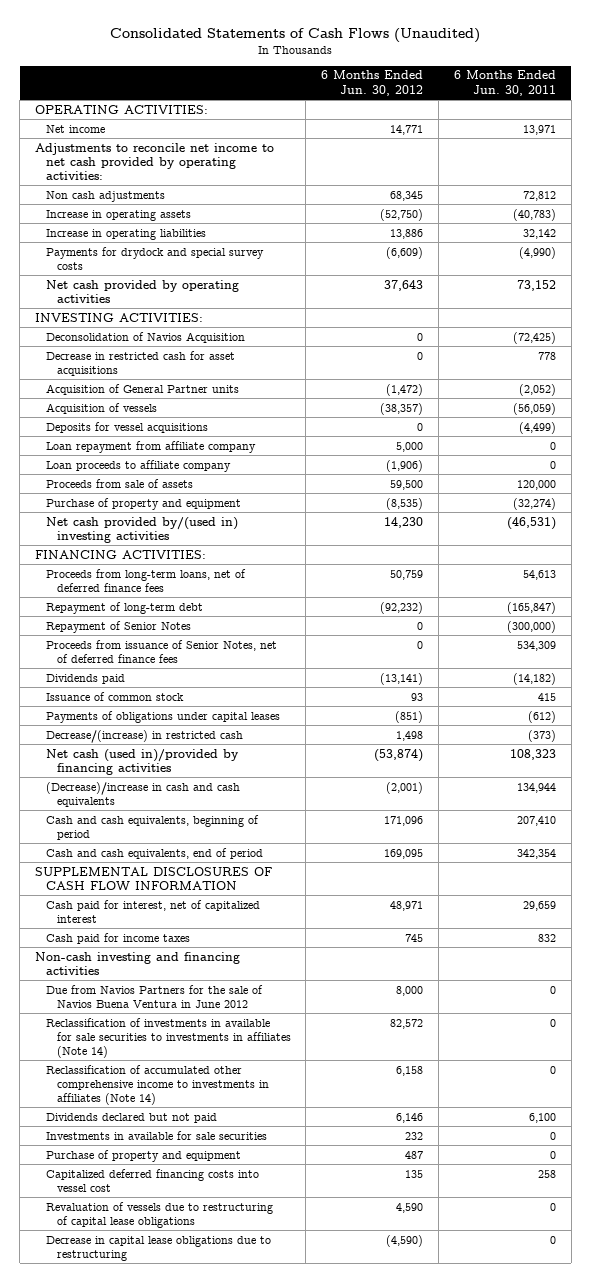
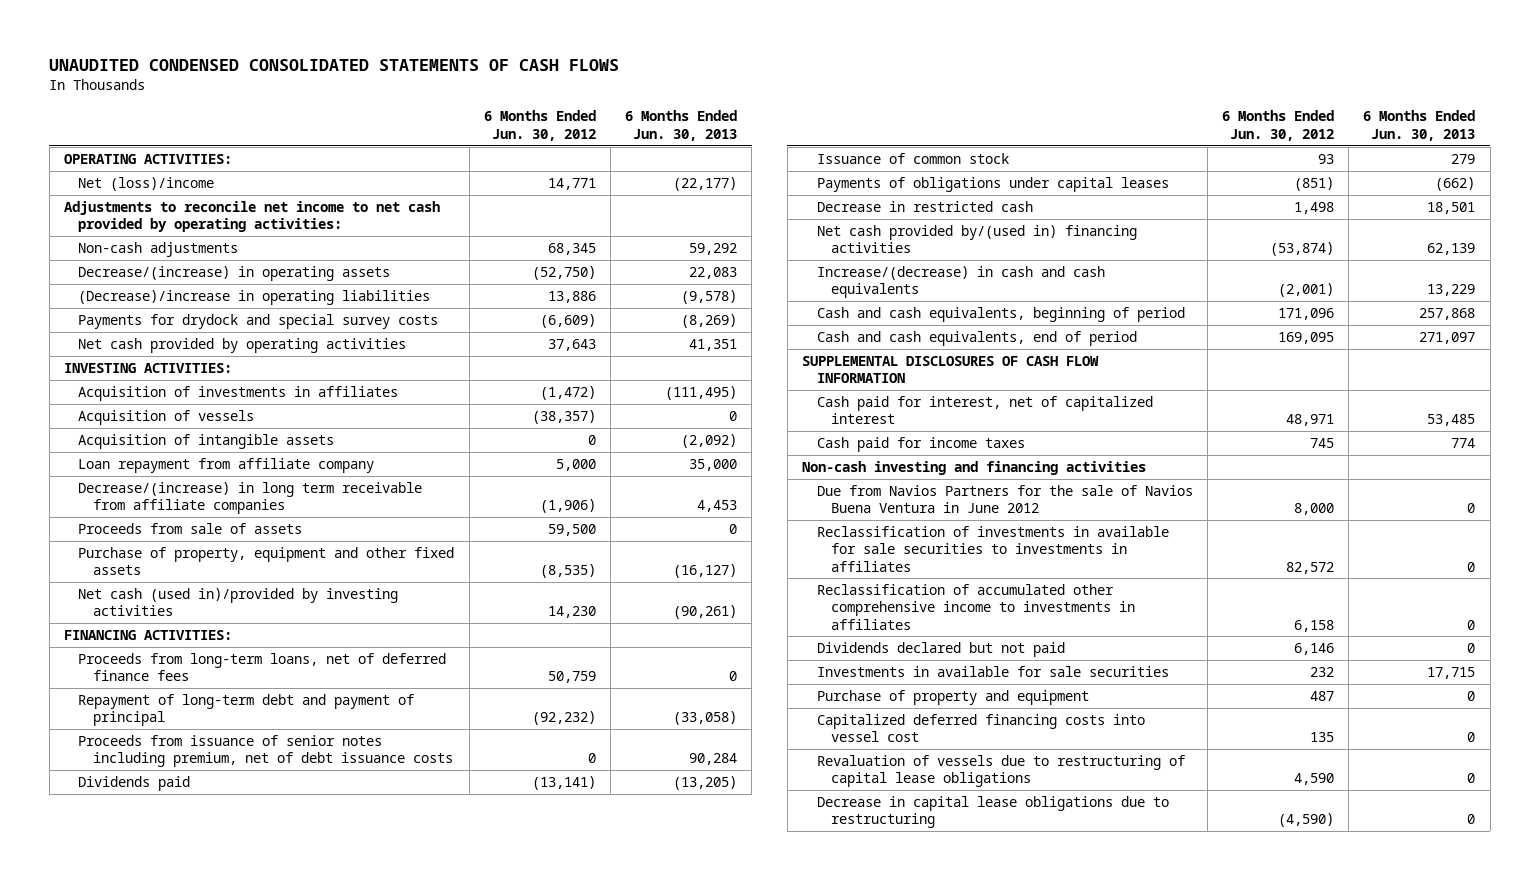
[110,28,481,44] Consolidated Statements of Cash Flows (Unaudited) -> [49,59,620,72] UNAUDITED CONDENSED CONSOLIDATED STATEMENTS OF CASH FLOWS
[453,70,556,96] 6 Months Ended Jun. 30, 2011 -> none
none -> [625,110,738,141] 6 Months Ended Jun. 30, 2013
[45,124,105,133] Net income -> [78,177,215,192] Net (loss)/income
[45,190,165,202] Non cash adjustments -> [78,242,239,258] Non-cash adjustments
[45,209,191,221] Increase in operating assets -> [78,266,391,282] Decrease/(increase) in operating assets
[45,228,206,240] Increase in operating liabilities -> [78,290,431,306] (Decrease)/increase in operating liabilities
[45,331,245,343] Deconsolidation of Navios Acquisition -> none
[45,350,235,376] Decrease in restricted cash for asset acquisitions -> none
[45,383,239,395] Acquisition of General Partner units -> [78,386,399,402] Acquisition of investments in affiliates
[45,421,208,433] Deposits for vessel acquisitions -> none
none -> [78,434,335,450] Acquisition of intangible assets
[45,459,231,472] Loan proceeds to affiliate company -> [78,482,423,515] Decrease/(increase) in long term receivable from affiliate companies
[45,497,241,510] Purchase of property and equipment -> [78,547,455,576] Purchase of property, equipment and other fixed assets
[45,516,238,543] Net cash provided by/(used in) investing activities -> [78,588,399,617] Net cash (used in)/provided by investing activities
[45,620,191,633] Repayment of Senior Notes -> none
[45,601,203,614] Repayment of long-term debt -> [78,694,415,727] Repayment of long-term debt and payment of principal
[45,639,277,663] Proceeds from issuance of Senior Notes, net of deferred finance fees -> [78,735,453,768] Proceeds from issuance of senior notes including premium, net of debt issuance costs
[45,729,243,743] Decrease/(increase) in restricted cash -> [816,201,1033,213] Decrease in restricted cash
[45,748,239,775] Net cash (used in)/provided by financing activities -> [816,225,1137,254] Net cash provided by/(used in) financing activities
[45,781,240,807] (Decrease)/increase in cash and cash equivalents -> [816,266,1105,299] Increase/(decrease) in cash and cash equivalents
[45,1017,291,1058] Reclassification of investments in available for sale securities to investments in affiliates (Note 14) -> [816,526,1169,572] Reclassification of investments in available for sale securities to investments in affiliates
[45,1064,269,1105] Reclassification of accumulated other comprehensive income to investments in affiliates (Note 14) -> [816,584,1136,630] Reclassification of accumulated other comprehensive income to investments in affiliates

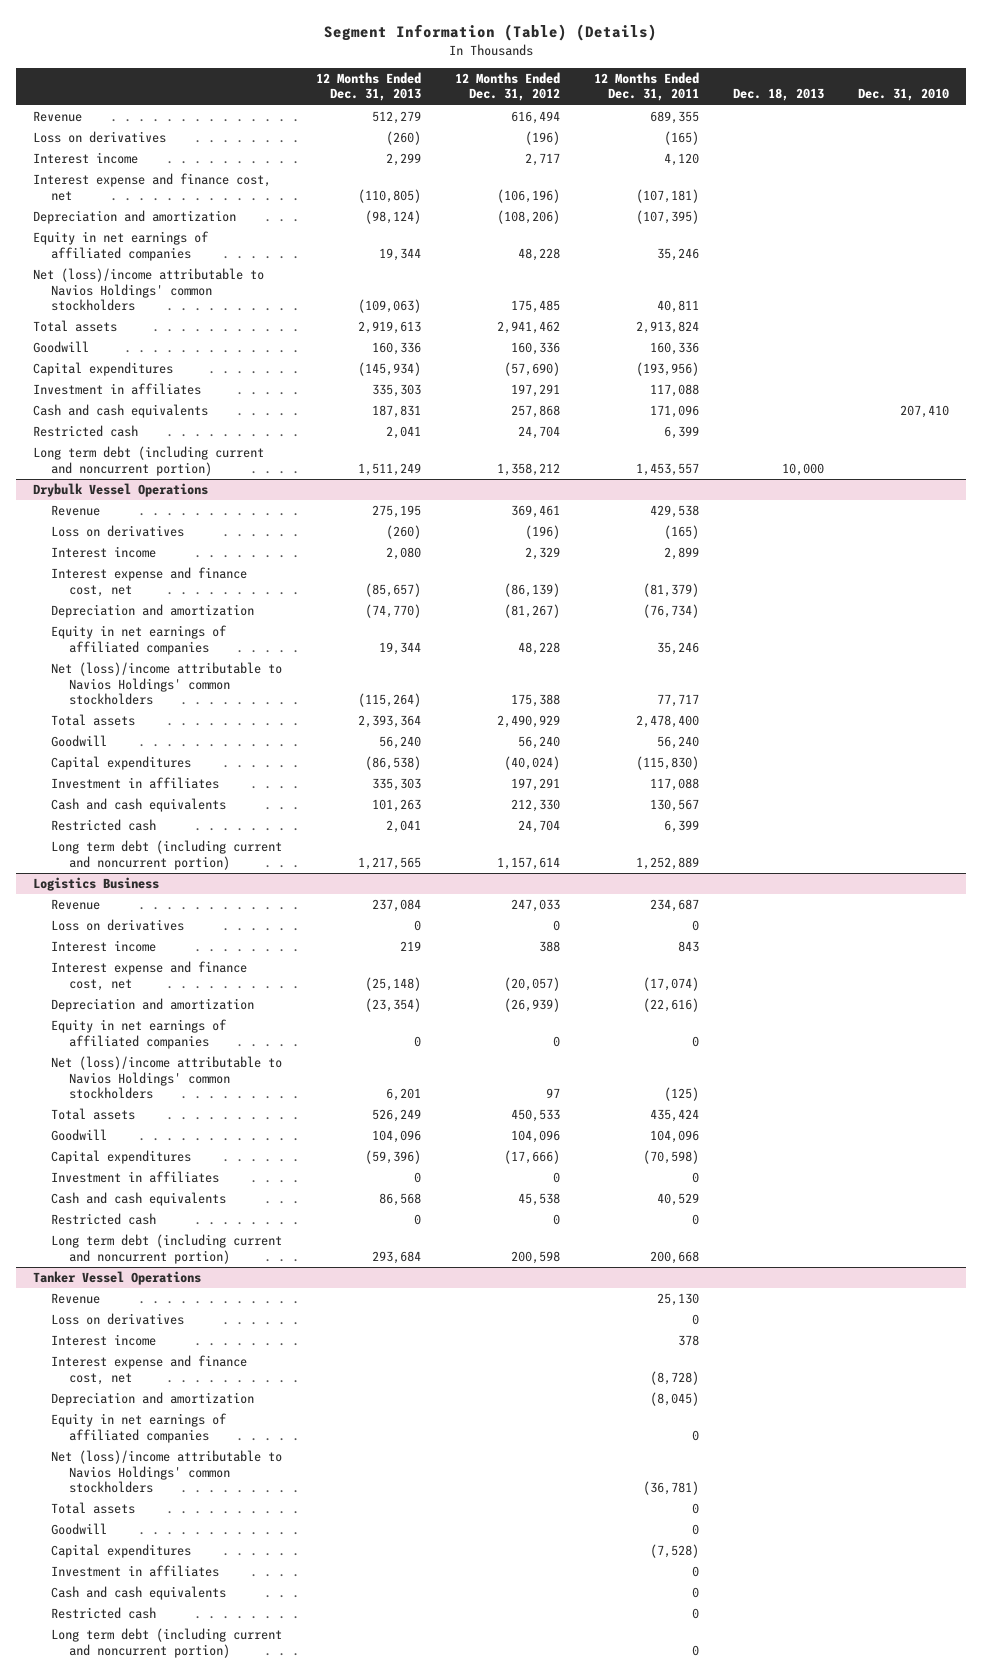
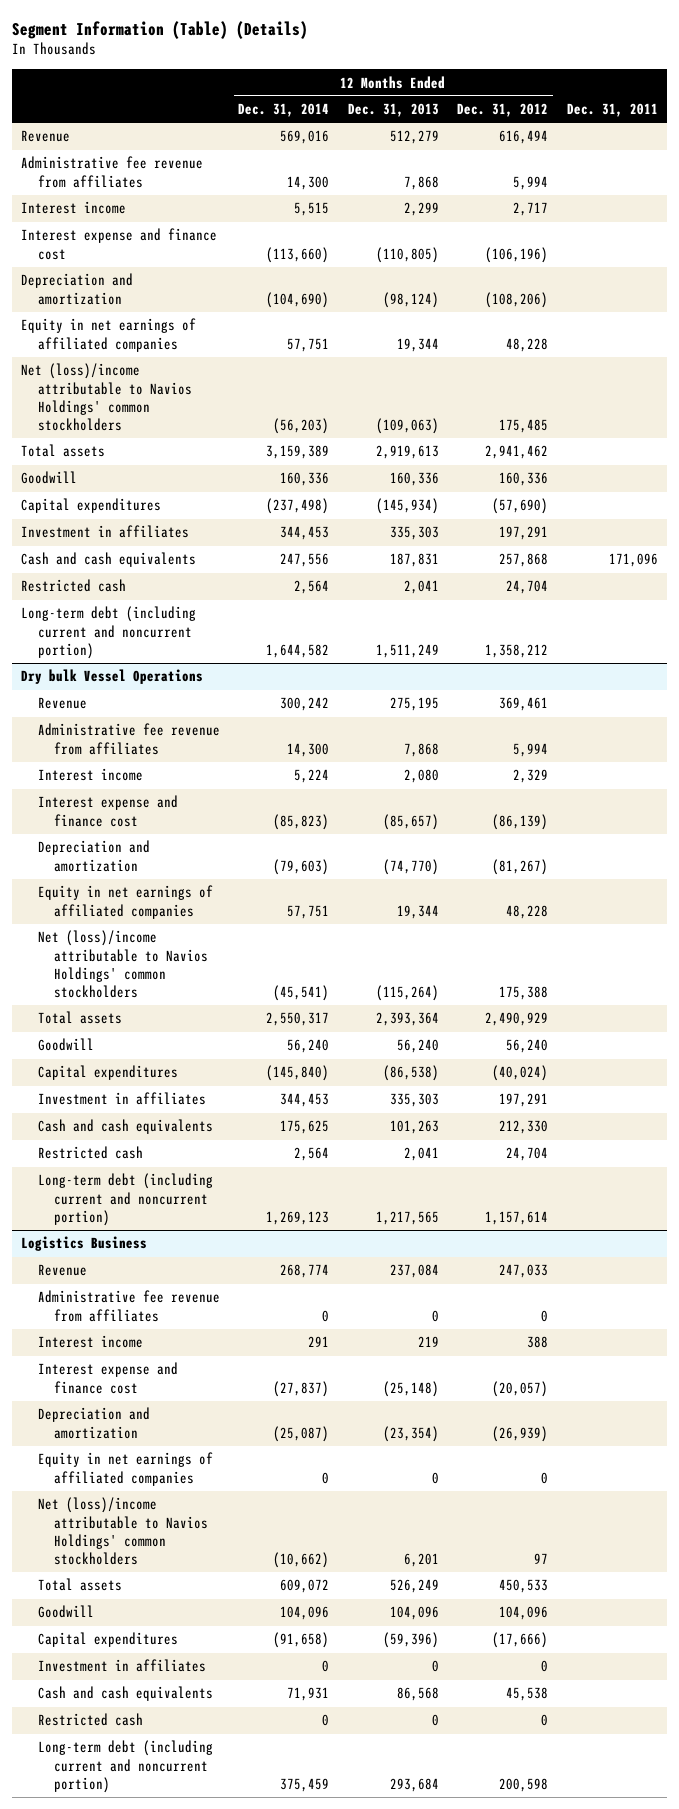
[593,72,699,102] 12 Months Ended Dec. 31, 2011 -> none
[732,88,824,102] Dec. 18, 2013 -> none
[857,88,949,102] Dec. 31, 2010 -> none
none -> [238,103,330,118] Dec. 31, 2014
none -> [566,103,658,118] Dec. 31, 2011
[33,131,167,144] Loss on derivatives -> none
none -> [21,156,204,188] Administrative fee revenue from affiliates
[33,173,272,201] Interest expense and finance cost, net -> [21,228,218,260] Interest expense and finance cost
[33,483,209,498] Drybulk Vessel Operations -> none
[33,446,265,476] Long term debt (including current and noncurrent portion) -> [21,606,197,659] Long-term debt (including current and noncurrent portion)
none -> [21,669,204,685] Dry bulk Vessel Operations
[51,525,185,538] Loss on derivatives -> none
none -> [37,723,220,755] Administrative fee revenue from affiliates
[51,567,248,597] Interest expense and finance cost, net -> [37,795,178,827] Interest expense and finance cost
[51,840,283,870] Long term debt (including current and noncurrent portion) -> [37,1173,213,1226] Long-term debt (including current and noncurrent portion)
[51,919,185,932] Loss on derivatives -> none
none -> [37,1290,220,1322] Administrative fee revenue from affiliates
[51,961,248,991] Interest expense and finance cost, net -> [37,1362,178,1394] Interest expense and finance cost
[33,1271,202,1286] Tanker Vessel Operations -> none
[51,1293,101,1305] Revenue -> none
[51,1313,185,1326] Loss on derivatives -> none
[51,1334,157,1347] Interest income -> none
[51,1355,248,1385] Interest expense and finance cost, net -> none
[51,1392,255,1407] Depreciation and amortization -> none
[51,1413,228,1443] Equity in net earnings of affiliated companies -> none
[51,1450,283,1494] Net (loss)/income attributable to Navios Holdings' common stockholders -> none
[51,1502,136,1515] Total assets -> none
[51,1523,108,1536] Goodwill -> none
[51,1544,192,1559] Capital expenditures -> none
[51,1565,220,1578] Investment in affiliates -> none
[51,1586,227,1601] Cash and cash equivalents -> none
[51,1607,157,1620] Restricted cash -> none
[51,1628,283,1658] Long term debt (including current and noncurrent portion) -> none
[51,1234,283,1264] Long term debt (including current and noncurrent portion) -> [37,1740,213,1793] Long-term debt (including current and noncurrent portion)

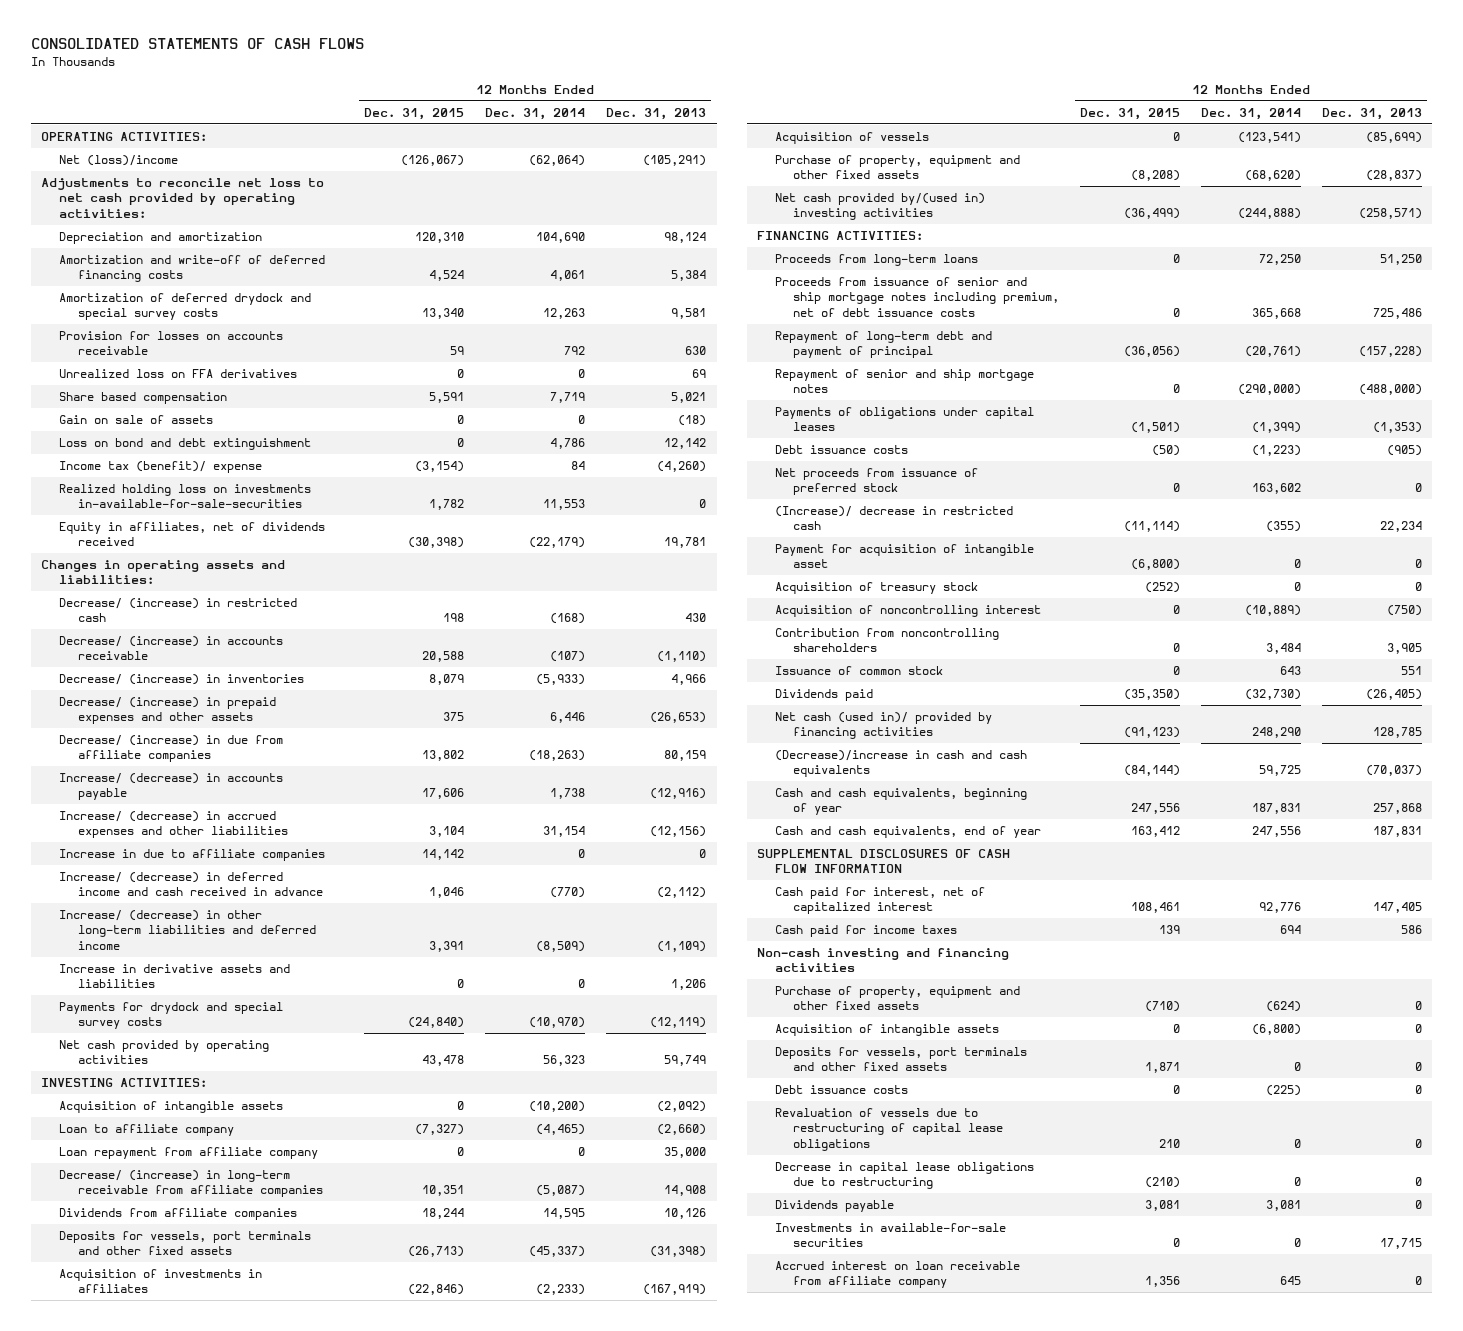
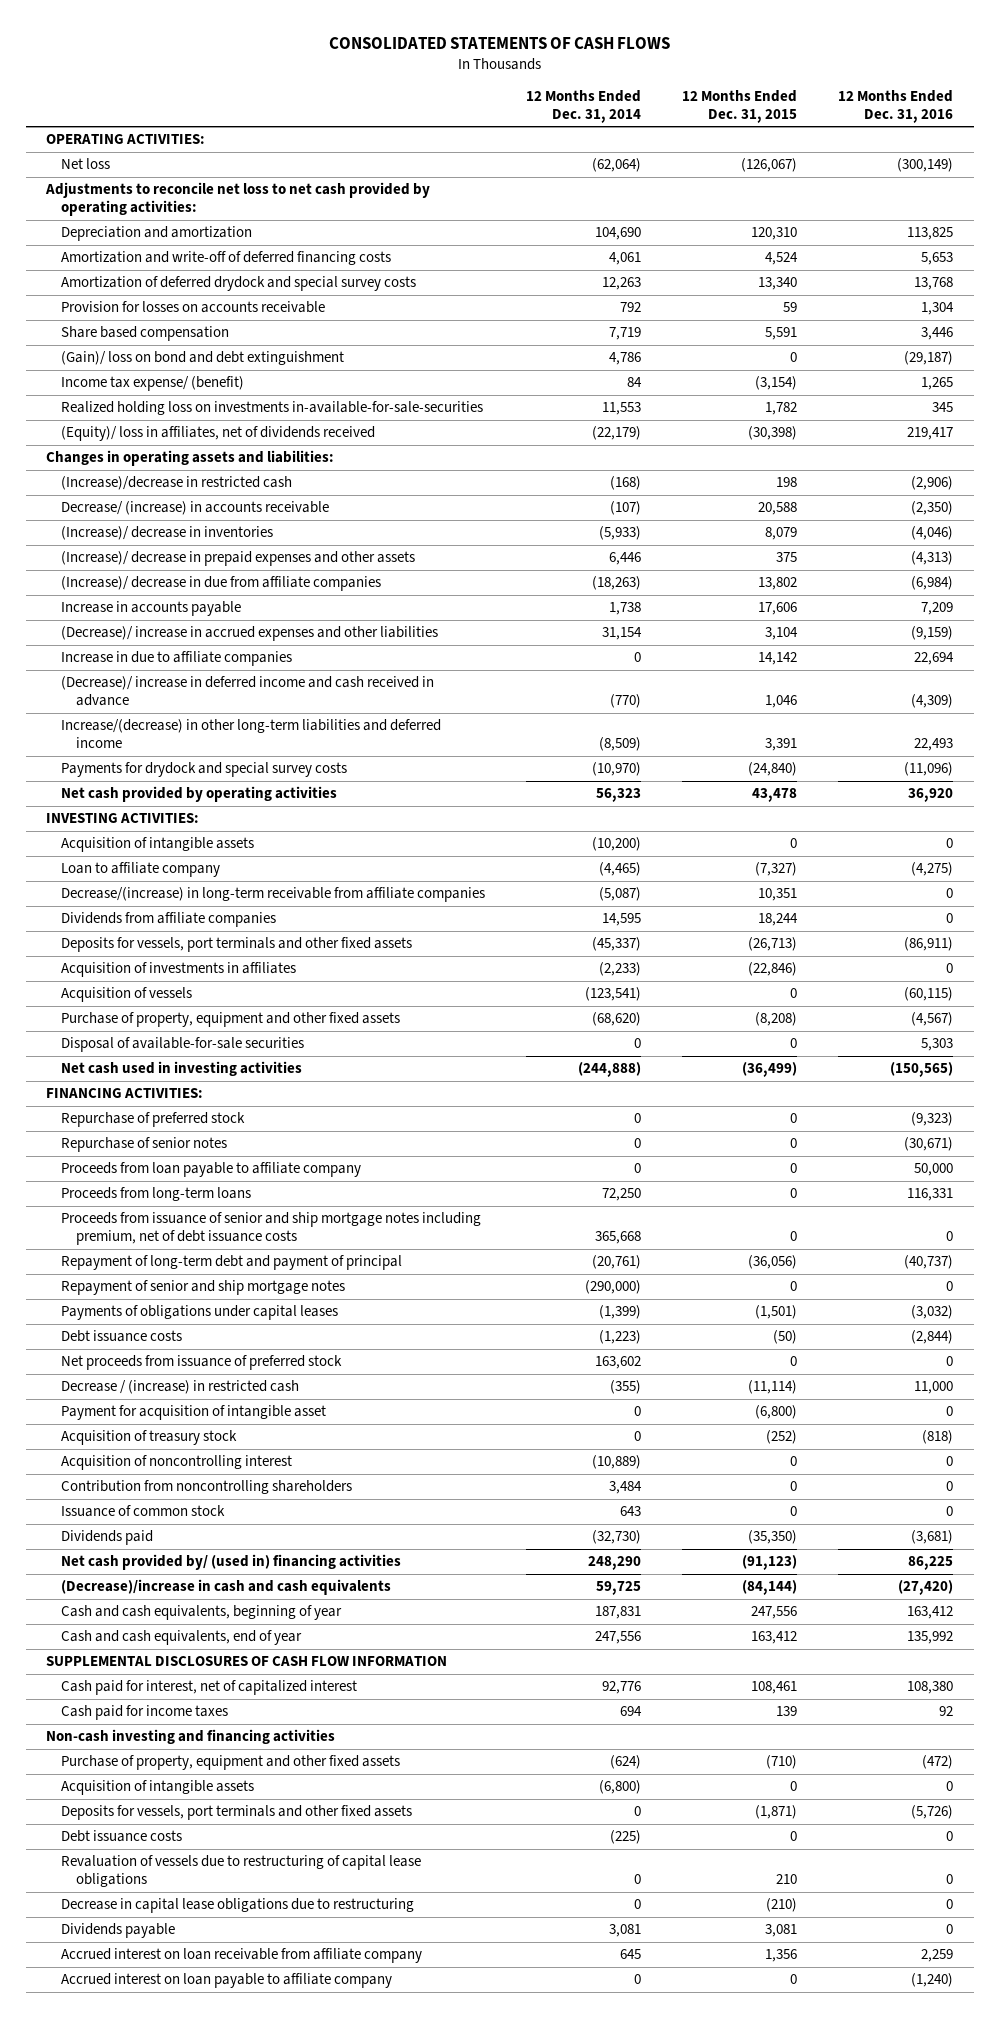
[606,107,707,120] Dec. 31, 2013 -> none
none -> [838,89,954,123] 12 Months Ended Dec. 31, 2016
[59,155,179,167] Net (loss)/income -> [61,158,111,170] Net loss
[59,369,298,379] Unrealized loss on FFA derivatives -> none
[59,415,214,425] Gain on sale of assets -> none
[59,438,312,451] Loss on bond and debt extinguishment -> [61,351,345,366] (Gain)/ loss on bond and debt extinguishment
[59,461,263,474] Income tax (benefit)/ expense -> [61,376,245,392] Income tax expense/ (benefit)
[59,522,326,547] Equity in affiliates, net of dividends received -> [61,426,376,442] (Equity)/ loss in affiliates, net of dividends received
[59,598,298,623] Decrease/ (increase) in restricted cash -> [61,476,293,491] (Increase)/decrease in restricted cash
[59,674,305,686] Decrease/ (increase) in inventories -> [61,526,274,541] (Increase)/ decrease in inventories
[59,697,277,725] Decrease/ (increase) in prepaid expenses and other assets -> [61,551,416,567] (Increase)/ decrease in prepaid expenses and other assets
[59,735,284,763] Decrease/ (increase) in due from affiliate companies -> [61,576,382,592] (Increase)/ decrease in due from affiliate companies
[59,773,284,801] Increase/ (decrease) in accounts payable -> [61,601,242,617] Increase in accounts payable
[59,811,288,839] Increase/ (decrease) in accrued expenses and other liabilities -> [61,626,439,642] (Decrease)/ increase in accrued expenses and other liabilities
[59,964,291,989] Increase in derivative assets and liabilities -> none
[59,872,323,897] Increase/ (decrease) in deferred income and cash received in advance -> [61,676,435,707] (Decrease)/ increase in deferred income and cash received in advance
[59,910,316,950] Increase/ (decrease) in other long-term liabilities and deferred income -> [61,719,442,749] Increase/(decrease) in other long-term liabilities and deferred income
[59,1147,319,1160] Loan repayment from affiliate company -> none
[59,1170,323,1198] Decrease/ (increase) in long-term receivable from affiliate companies -> [61,887,486,903] Decrease/(increase) in long-term receivable from affiliate companies
none -> [61,1037,305,1053] Disposal of available-for-sale securities
[775,193,986,221] Net cash provided by/(used in) investing activities -> [61,1061,303,1077] Net cash used in investing activities
none -> [61,1112,246,1128] Repurchase of preferred stock
none -> [61,1137,228,1153] Repurchase of senior notes
none -> [61,1162,362,1178] Proceeds from loan payable to affiliate company
[775,506,1014,531] (Increase)/ decrease in restricted cash -> [61,1380,300,1395] Decrease / (increase) in restricted cash
[775,712,993,740] Net cash (used in)/ provided by financing activities -> [61,1554,402,1571] Net cash provided by/ (used in) financing activities
[1145,1062,1181,1074] 1,871 -> [755,1805,798,1820] (1,871)
[775,1223,1007,1248] Investments in available-for-sale securities -> none
none -> [61,1973,393,1989] Accrued interest on loan payable to affiliate company

